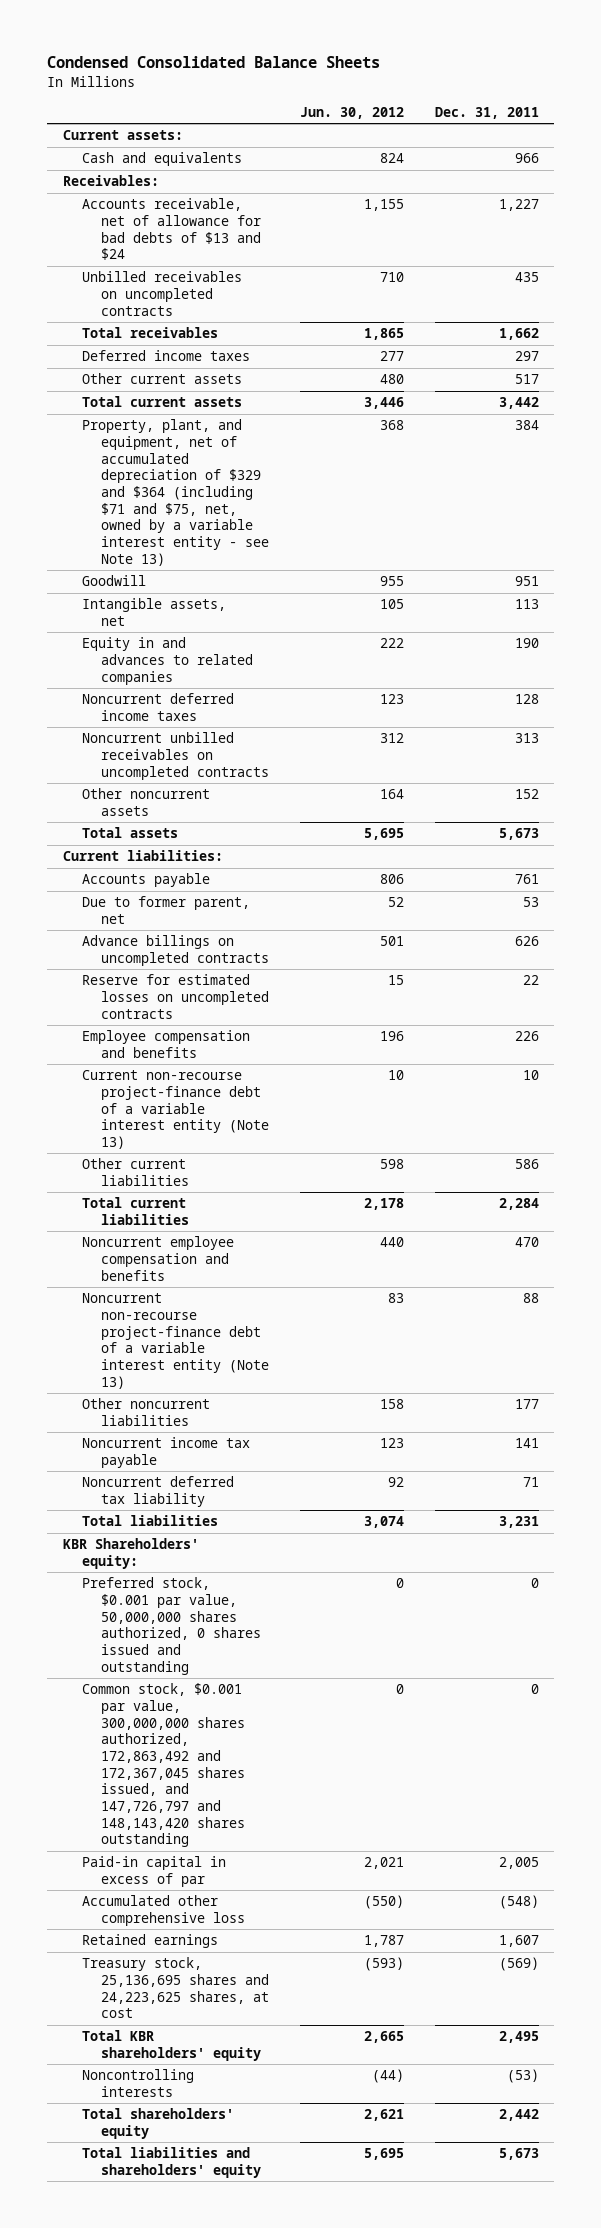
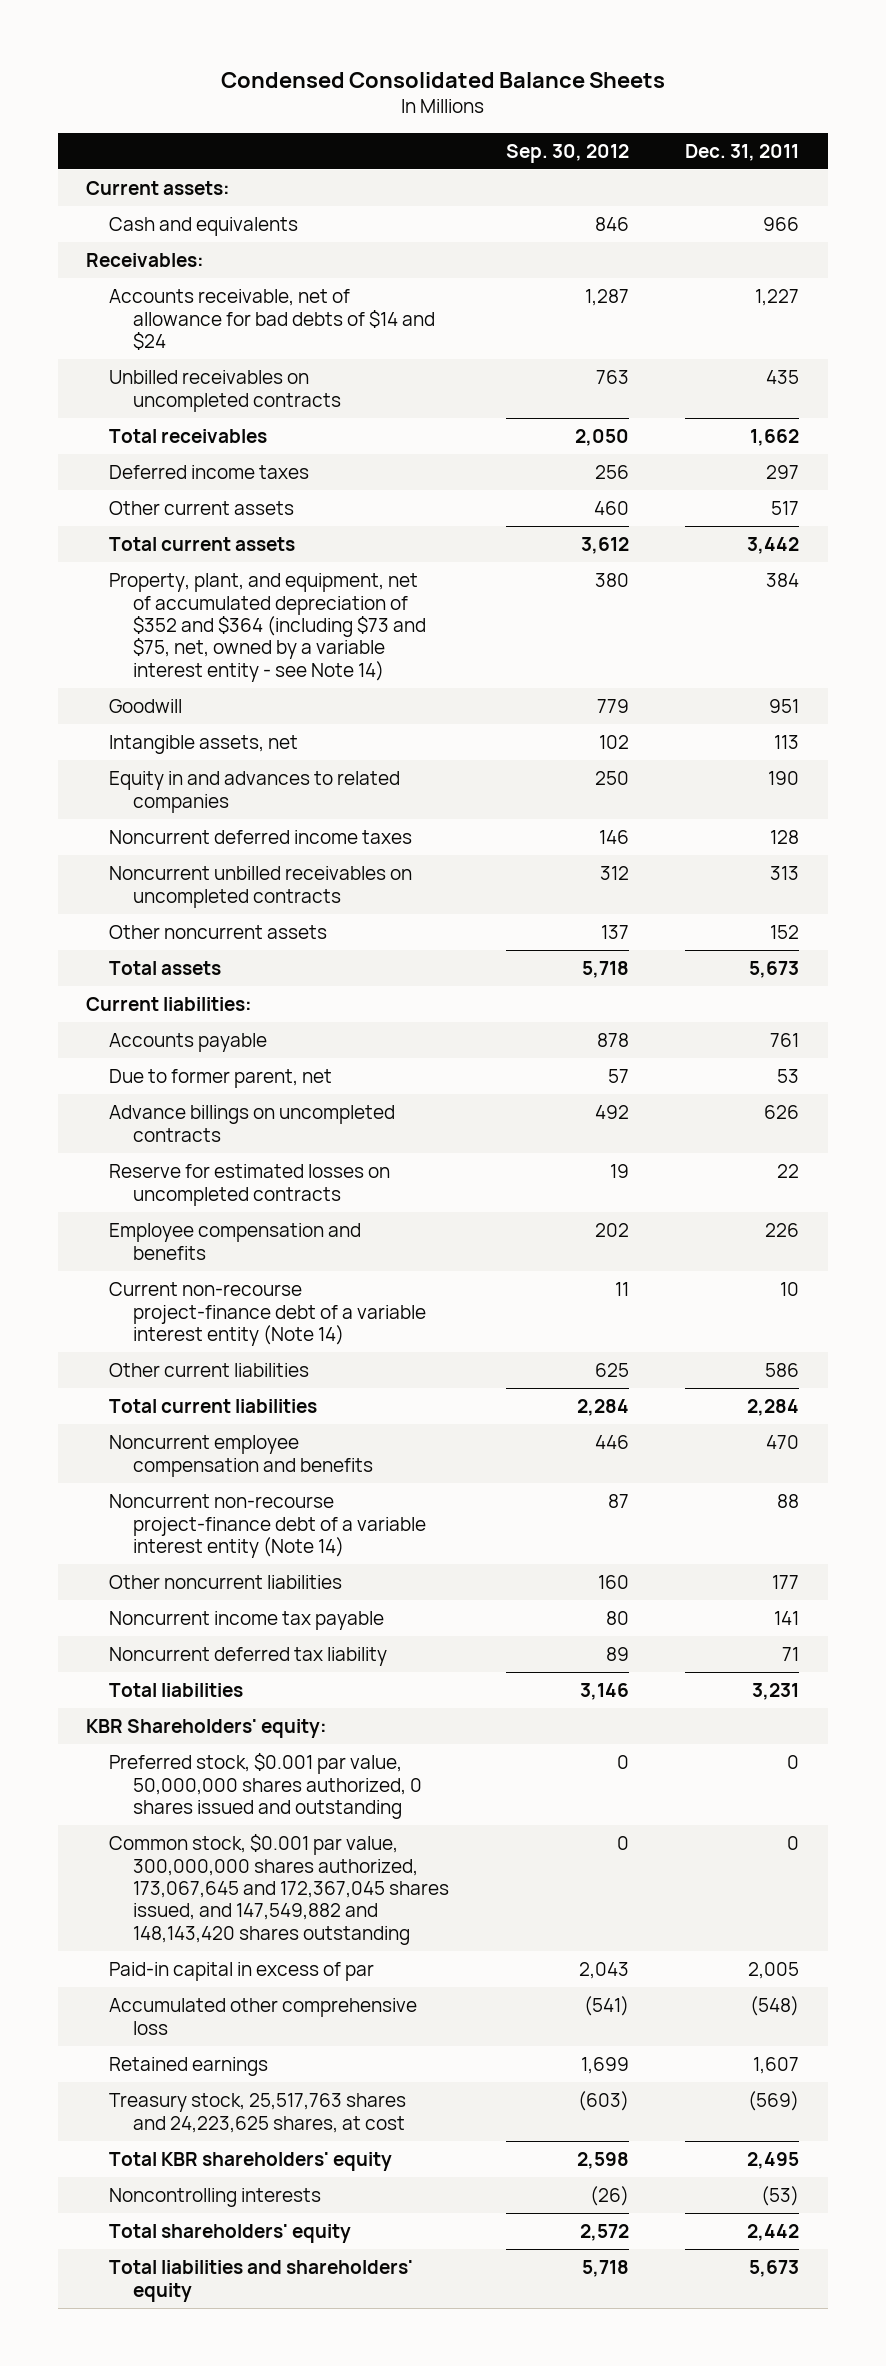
[299,106,404,119] Jun. 30, 2012 -> none
none -> [505,143,629,163] Sep. 30, 2012
[81,198,261,261] Accounts receivable, net of allowance for bad debts of $13 and $24 -> [109,289,435,350] Accounts receivable, net of allowance for bad debts of $14 and $24
[81,419,269,566] Property, plant, and equipment, net of accumulated depreciation of $329 and $364 (including $71 and $75, net, owned by a variable interest entity - see Note 13) -> [109,573,426,682] Property, plant, and equipment, net of accumulated depreciation of $352 and $364 (including $73 and $75, net, owned by a variable interest entity - see Note 14)
[81,1070,269,1150] Current non-recourse project-finance debt of a variable interest entity (Note 13) -> [109,1282,426,1346] Current non-recourse project-finance debt of a variable interest entity (Note 14)
[81,1293,269,1389] Noncurrent non-recourse project-finance debt of a variable interest entity (Note 13) -> [109,1494,426,1558] Noncurrent non-recourse project-finance debt of a variable interest entity (Note 14)
[81,1683,245,1848] Common stock, $0.001 par value, 300,000,000 shares authorized, 172,863,492 and 172,367,045 shares issued, and 147,726,797 and 148,143,420 shares outstanding -> [109,1834,449,1945] Common stock, $0.001 par value, 300,000,000 shares authorized, 173,067,645 and 172,367,045 shares issued, and 147,549,882 and 148,143,420 shares outstanding
[81,1957,269,2019] Treasury stock, 25,136,695 shares and 24,223,625 shares, at cost -> [109,2093,407,2133] Treasury stock, 25,517,763 shares and 24,223,625 shares, at cost

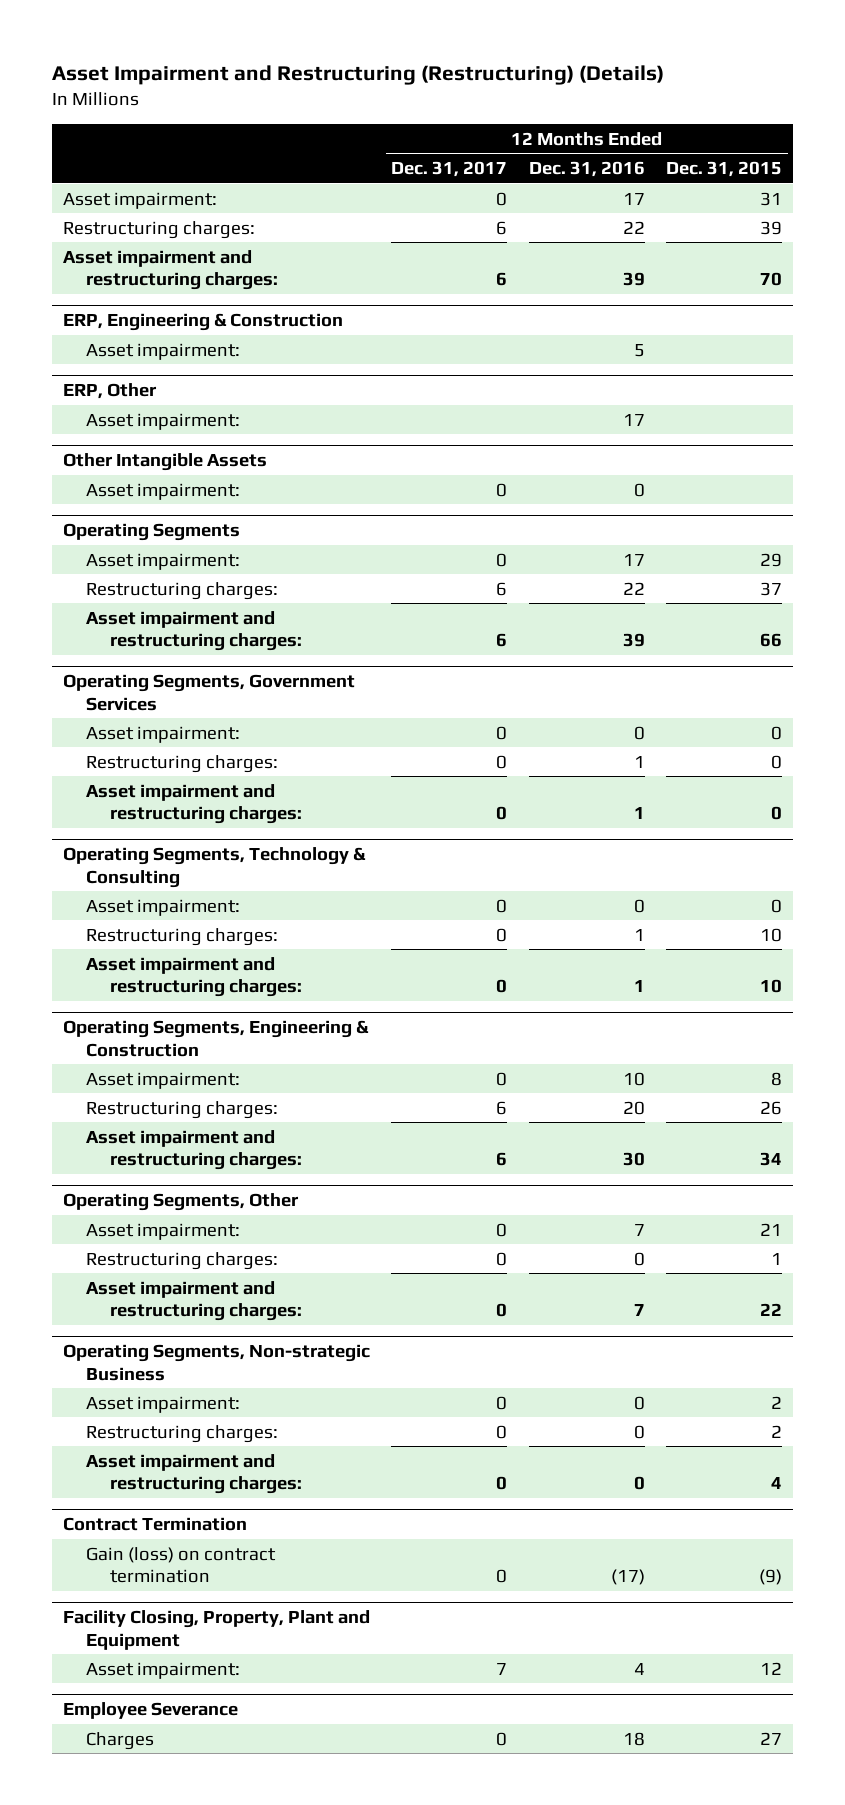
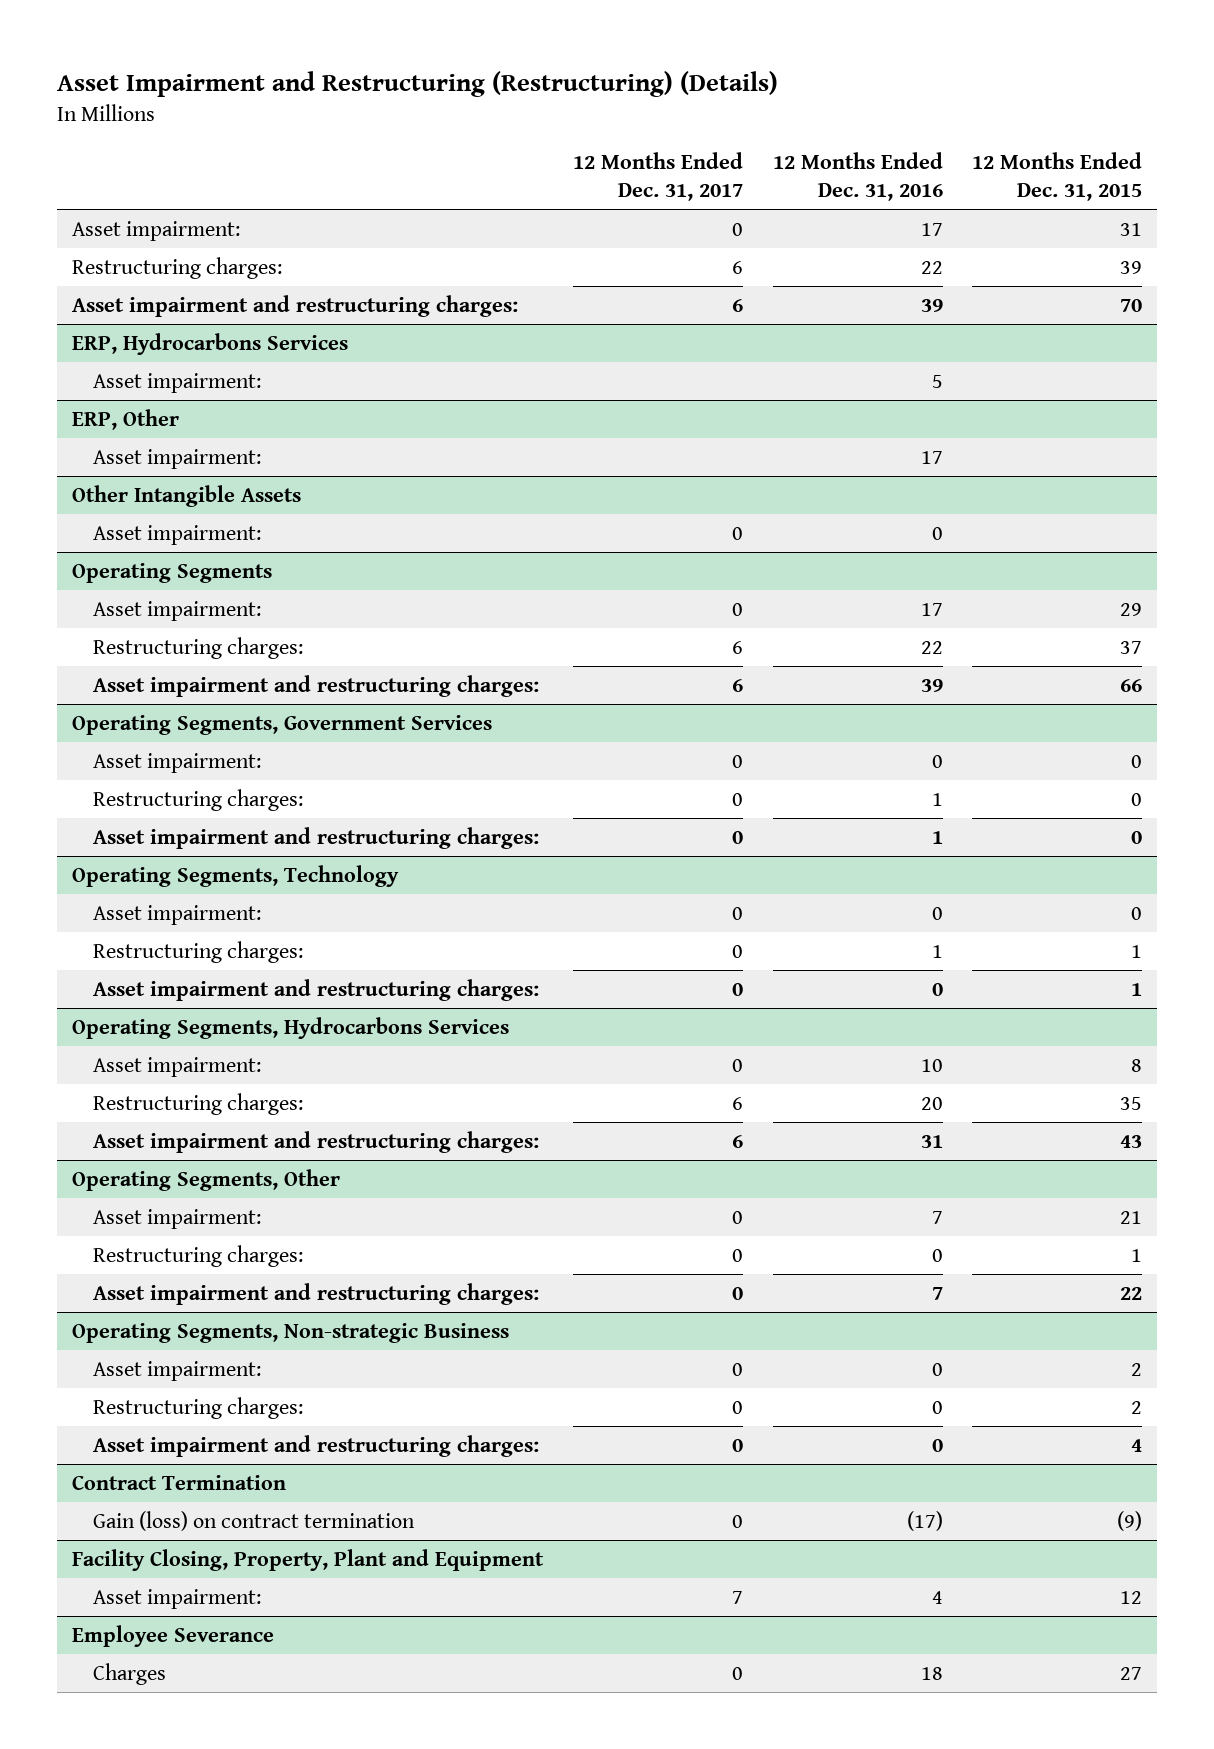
[62,312,343,331] ERP, Engineering & Construction -> none
none -> [71,332,348,355] ERP, Hydrocarbons Services
[62,846,366,888] Operating Segments, Technology & Consulting -> [71,864,399,887] Operating Segments, Technology
[62,1019,369,1057] Operating Segments, Engineering & Construction -> none
[760,927,783,942] 10 -> [1131,944,1143,958] 1
[633,980,645,993] 1 -> [931,982,943,996] 0
[760,979,783,994] 10 -> [1131,982,1143,996] 1
none -> [71,1016,509,1039] Operating Segments, Hydrocarbons Services
[760,1100,783,1115] 26 -> [1120,1096,1143,1110] 35
[622,1152,645,1167] 30 -> [920,1134,943,1148] 31
[760,1152,783,1167] 34 -> [1120,1134,1143,1148] 43

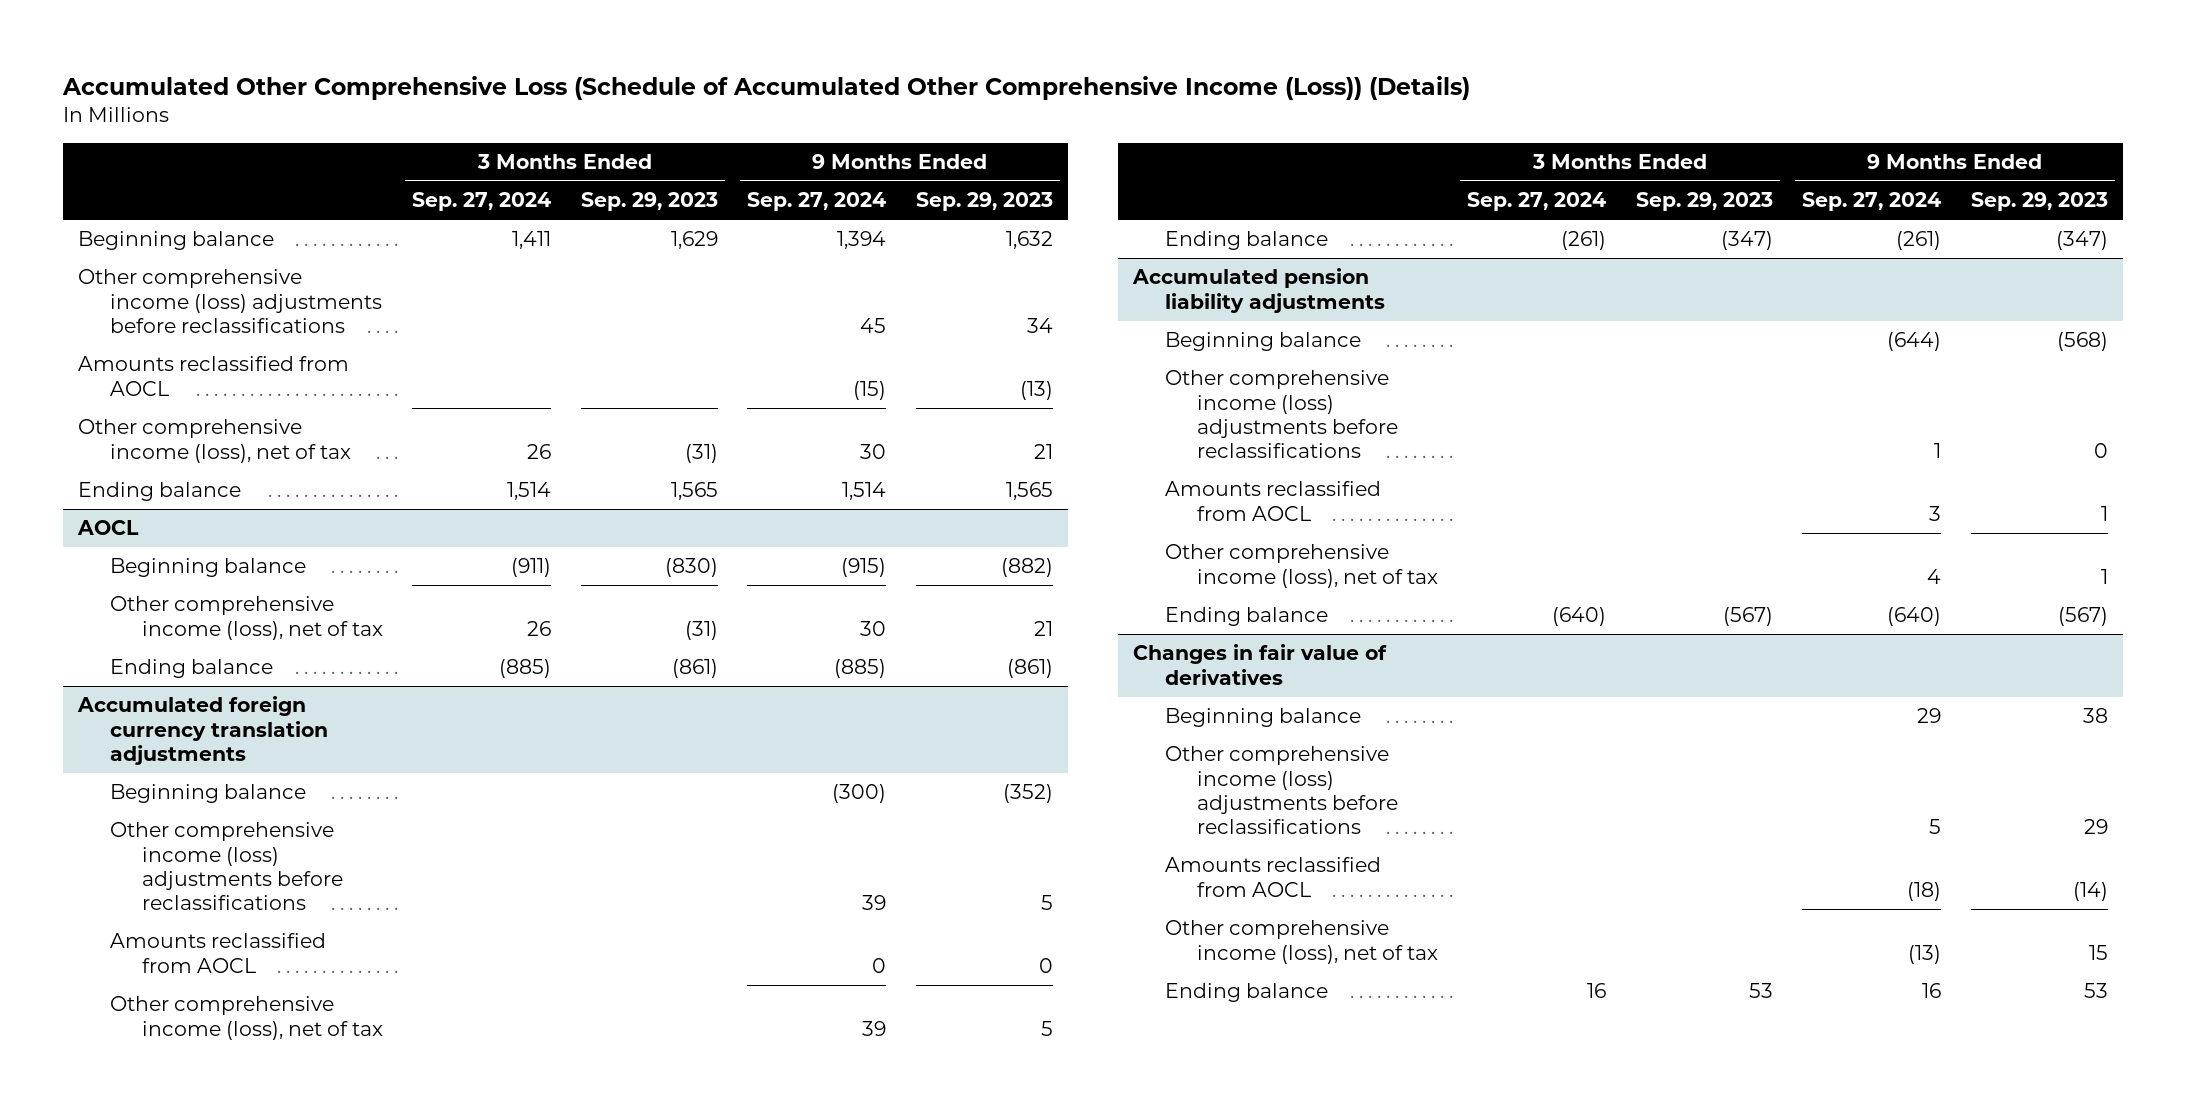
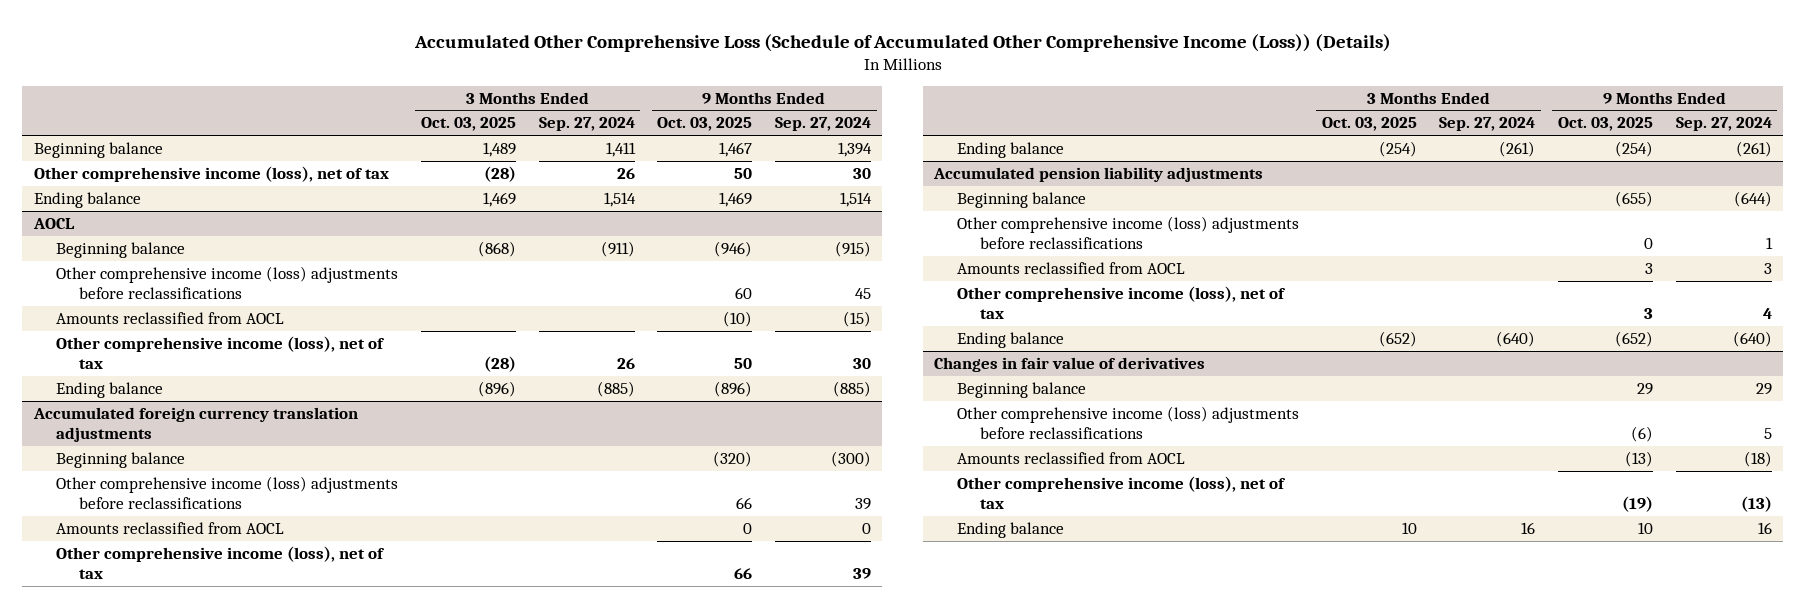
[580,192,718,212] Sep. 29, 2023 -> none
[915,192,1053,212] Sep. 29, 2023 -> none
none -> [421,117,517,132] Oct. 03, 2025
none -> [657,117,753,132] Oct. 03, 2025
[78,269,383,333] Other comprehensive income (loss) adjustments before reclassifications -> none
[78,356,350,396] Amounts reclassified from AOCL -> none
none -> [56,265,399,300] Other comprehensive income (loss) adjustments before reclassifications
none -> [56,311,285,324] Amounts reclassified from AOCL

